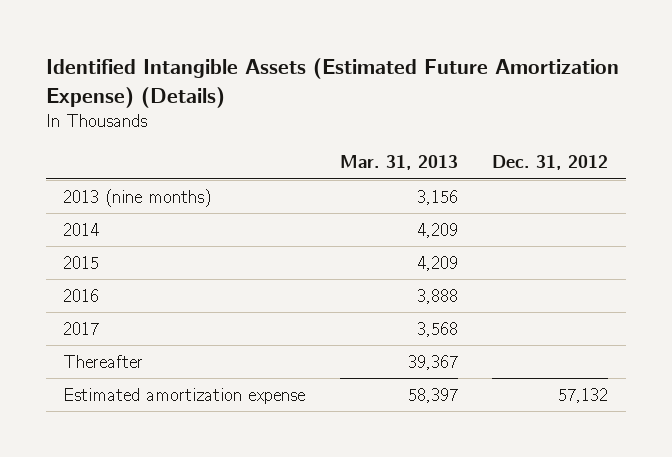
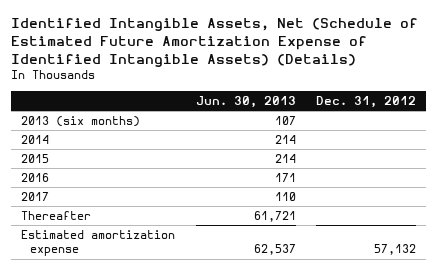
[45,58,619,108] Identified Intangible Assets (Estimated Future Amortization Expense) (Details) -> [10,18,418,67] Identified Intangible Assets, Net (Schedule of Estimated Future Amortization Expense of Identified Intangible Assets) (Details)
[339,155,458,171] Mar. 31, 2013 -> none
none -> [195,95,296,108] Jun. 30, 2013
[63,189,212,208] 2013 (nine months) -> [21,116,141,128] 2013 (six months)

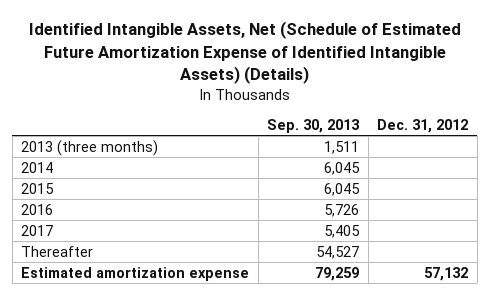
[195,95,296,108] Jun. 30, 2013 -> none
none -> [267,119,361,134] Sep. 30, 2013
[21,116,141,128] 2013 (six months) -> [21,139,159,156] 2013 (three months)

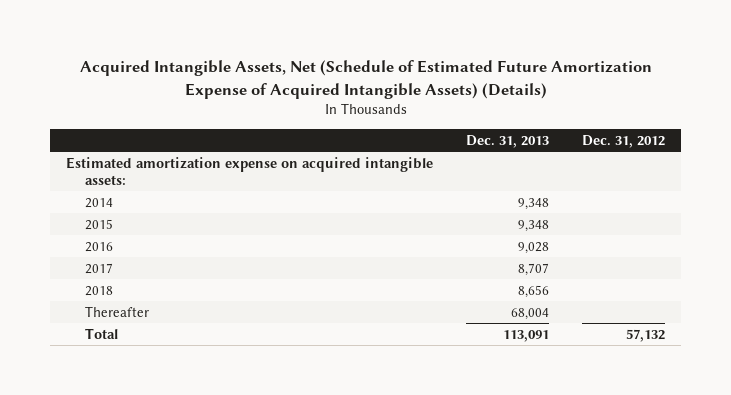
[28,20,461,85] Identified Intangible Assets, Net (Schedule of Estimated Future Amortization Expense of Identified Intangible Assets) (Details) -> [79,60,652,99] Acquired Intangible Assets, Net (Schedule of Estimated Future Amortization Expense of Acquired Intangible Assets) (Details)
[267,119,361,134] Sep. 30, 2013 -> none
none -> [466,134,550,148] Dec. 31, 2013
[21,139,159,156] 2013 (three months) -> none
none -> [66,156,434,185] Estimated amortization expense on acquired intangible assets:
none -> [85,285,114,296] 2018
[21,266,250,281] Estimated amortization expense -> [85,327,119,339] Total

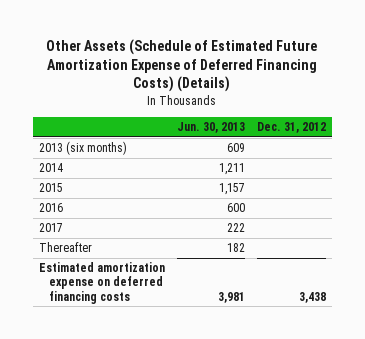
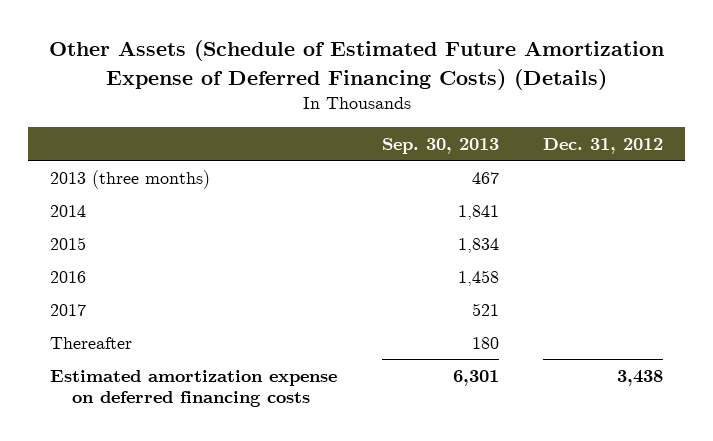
[176,121,245,133] Jun. 30, 2013 -> none
none -> [381,138,499,155] Sep. 30, 2013
[38,141,127,156] 2013 (six months) -> [50,169,211,189] 2013 (three months)

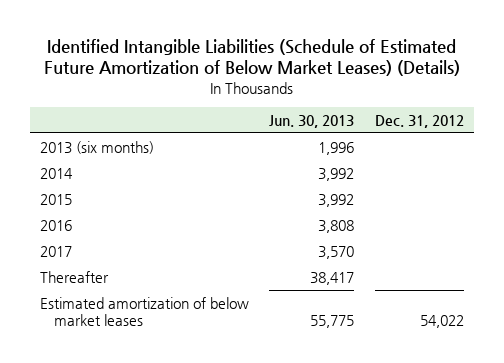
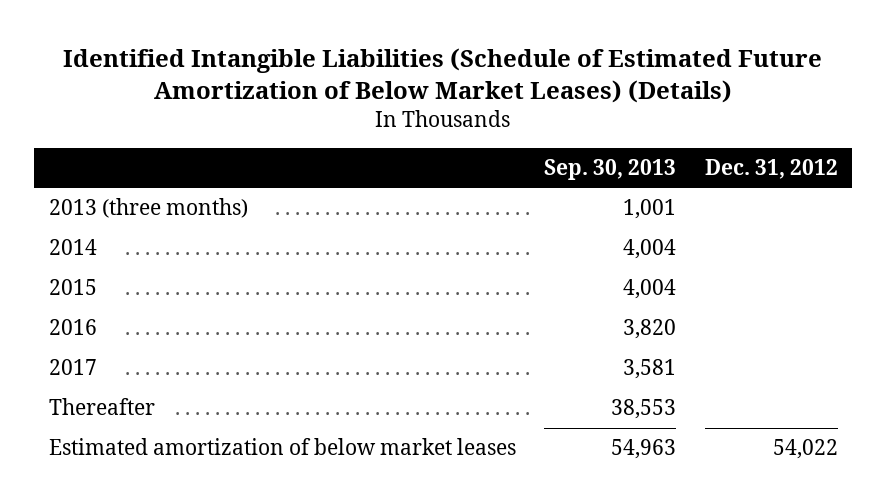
[269,114,355,128] Jun. 30, 2013 -> none
none -> [544,159,677,181] Sep. 30, 2013
[39,140,154,154] 2013 (six months) -> [48,198,248,219] 2013 (three months)

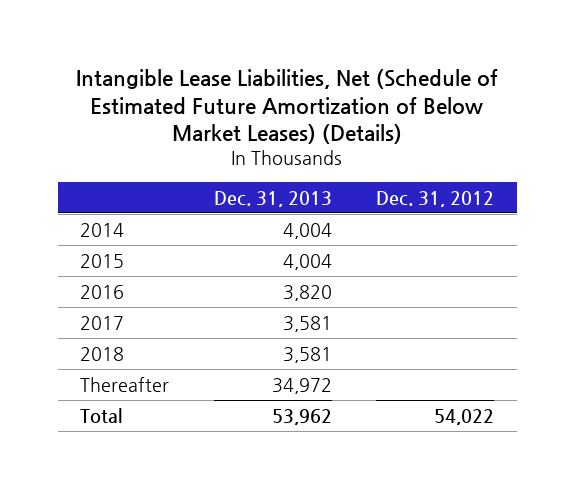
[63,47,823,103] Identified Intangible Liabilities (Schedule of Estimated Future Amortization of Below Market Leases) (Details) -> [76,69,499,145] Intangible Lease Liabilities, Net (Schedule of Estimated Future Amortization of Below Market Leases) (Details)
[544,159,677,181] Sep. 30, 2013 -> none
none -> [213,190,332,207] Dec. 31, 2013
[48,198,248,219] 2013 (three months) -> none
none -> [79,346,124,361] 2018
[48,438,516,456] Estimated amortization of below market leases -> [79,407,122,423] Total

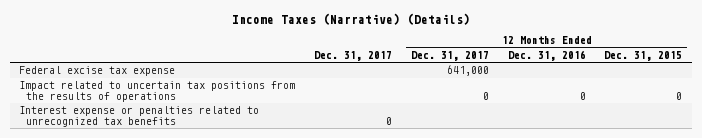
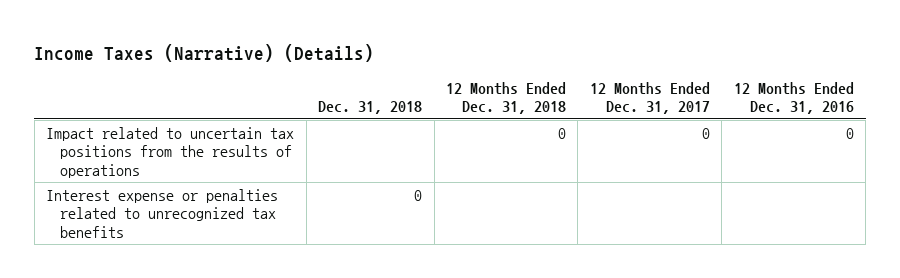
[314,50,393,61] Dec. 31, 2017 -> none
[604,50,683,61] Dec. 31, 2015 -> none
none -> [318,101,423,115] Dec. 31, 2018
none -> [446,81,567,115] 12 Months Ended Dec. 31, 2018
[19,66,176,77] Federal excise tax expense -> none

